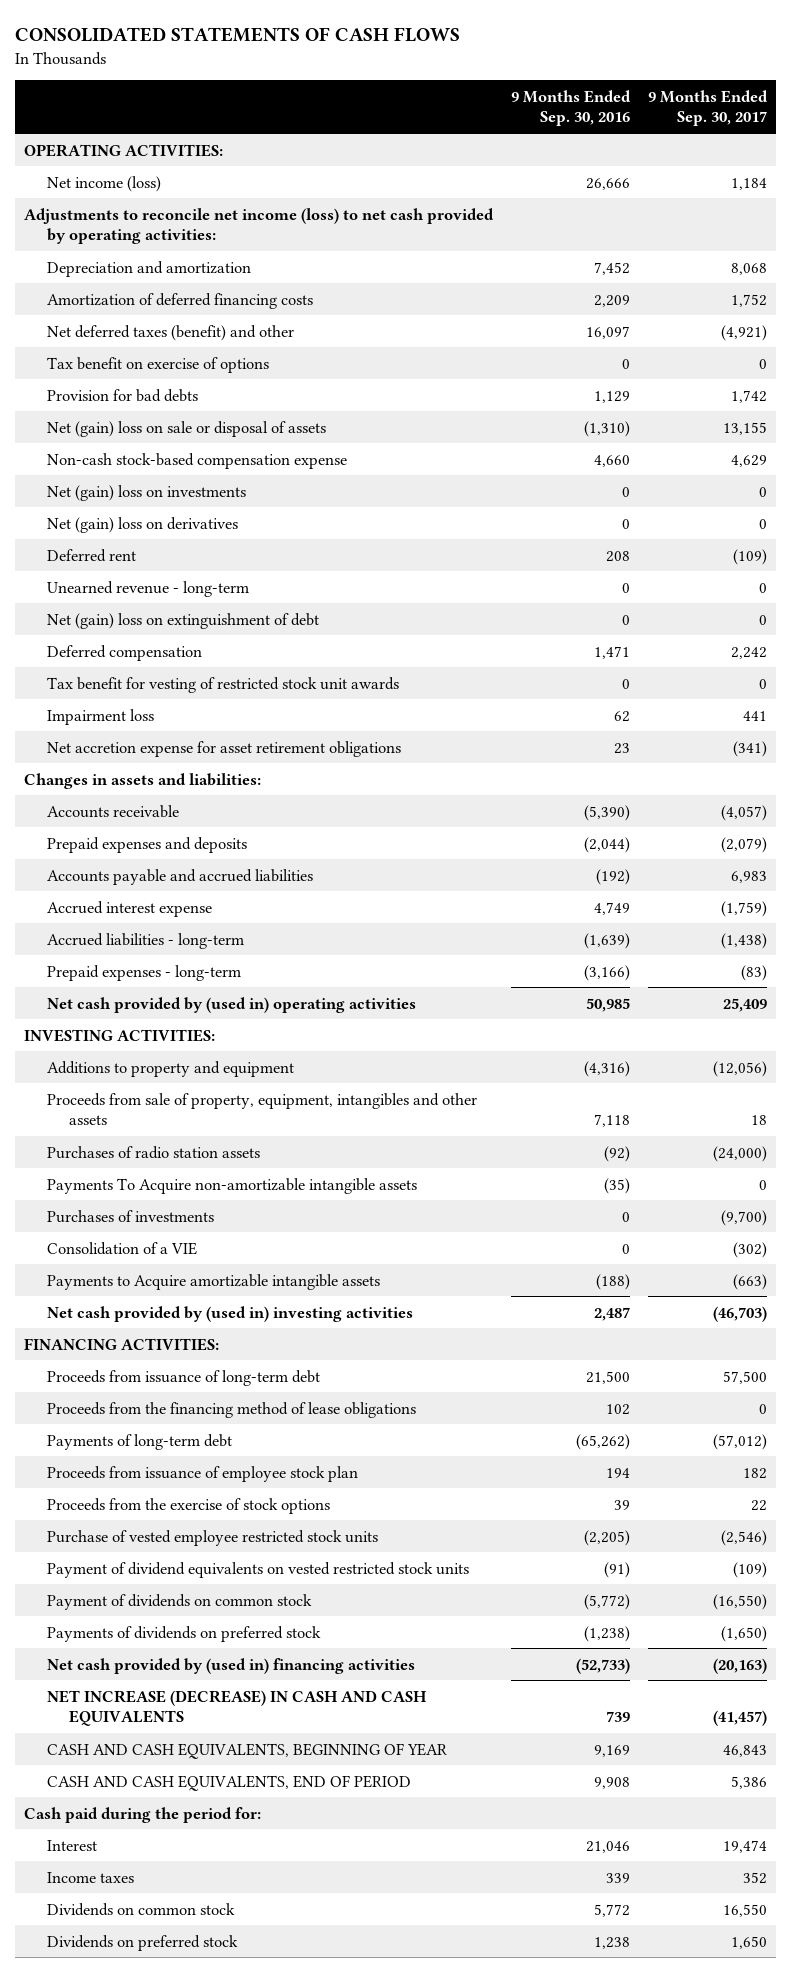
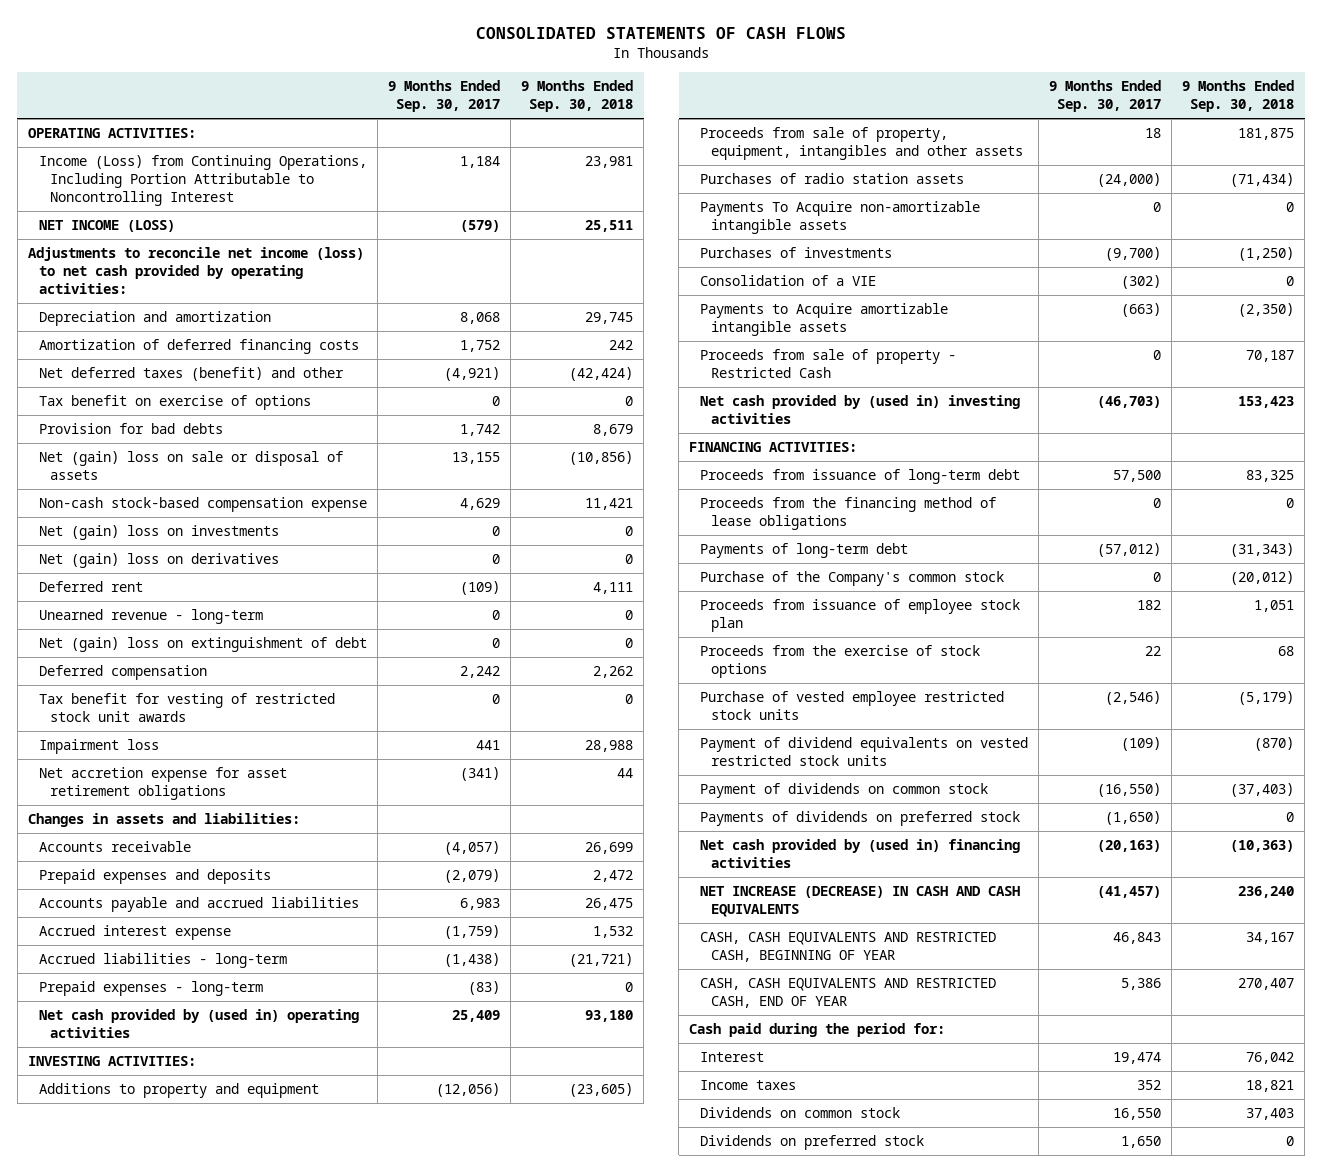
[511,90,632,127] 9 Months Ended Sep. 30, 2016 -> none
none -> [520,80,633,113] 9 Months Ended Sep. 30, 2018
none -> [38,154,367,207] Income (Loss) from Continuing Operations, Including Portion Attributable to Noncontrolling Interest
[46,175,161,192] Net income (loss) -> [38,219,175,232] NET INCOME (LOSS)
[731,177,768,190] 1,184 -> [459,219,500,232] (579)
none -> [700,348,957,378] Proceeds from sale of property - Restricted Cash
none -> [700,570,1005,586] Purchase of the Company's common stock
[46,1742,447,1759] CASH AND CASH EQUIVALENTS, BEGINNING OF YEAR -> [700,931,997,962] CASH, CASH EQUIVALENTS AND RESTRICTED CASH, BEGINNING OF YEAR
[46,1774,411,1791] CASH AND CASH EQUIVALENTS, END OF PERIOD -> [700,977,997,1008] CASH, CASH EQUIVALENTS AND RESTRICTED CASH, END OF YEAR

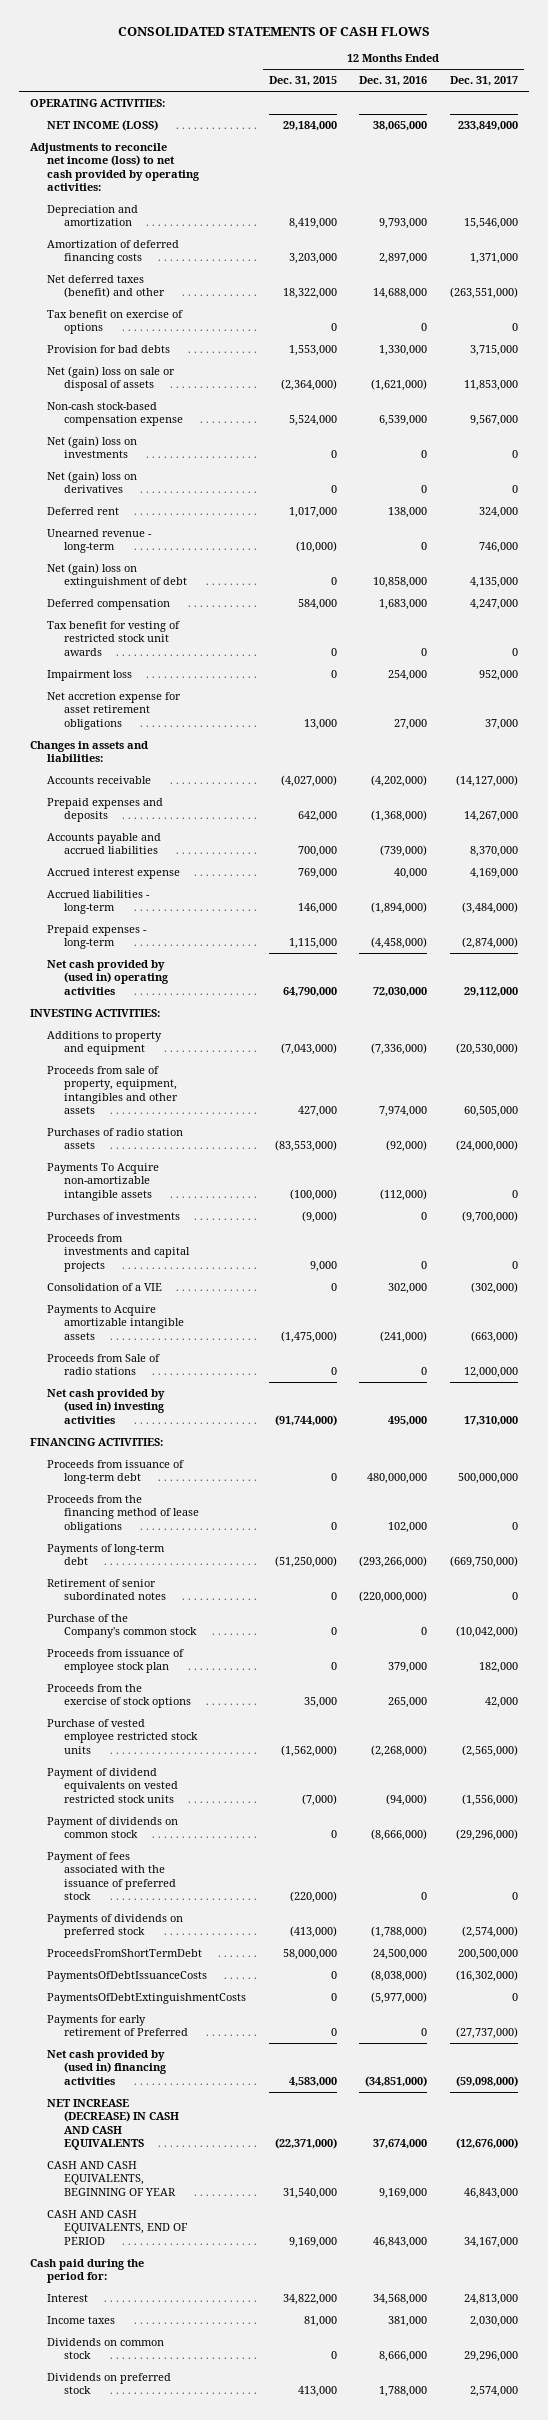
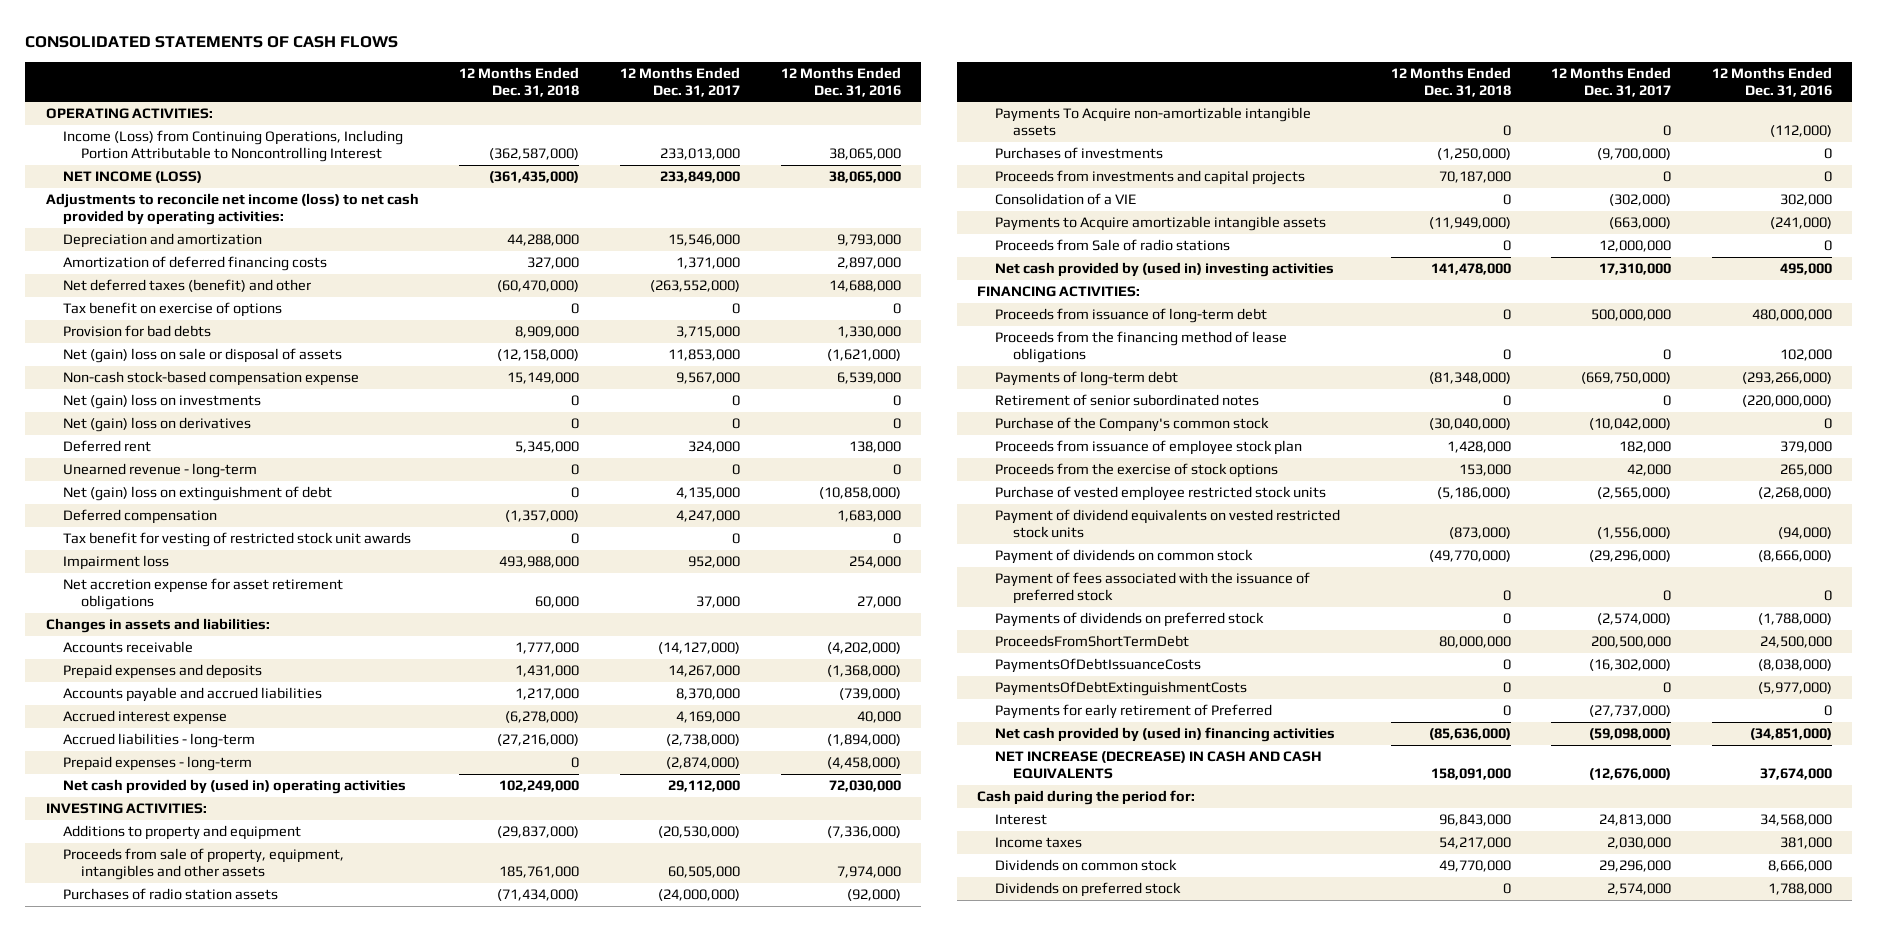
[268,76,337,87] Dec. 31, 2015 -> none
none -> [459,66,580,97] 12 Months Ended Dec. 31, 2018
none -> [63,129,404,162] Income (Loss) from Continuing Operations, Including Portion Attributable to Noncontrolling Interest
[449,287,518,300] (263,551,000) -> [649,279,740,292] (263,552,000)
[478,542,518,554] 746,000 -> [731,463,740,475] 0
[373,577,428,589] 10,858,000 -> [818,486,901,499] (10,858,000)
[461,902,518,915] (3,484,000) -> [665,733,740,746] (2,738,000)
[47,2161,176,2196] CASH AND CASH EQUIVALENTS, BEGINNING OF YEAR -> none
[47,2210,188,2245] CASH AND CASH EQUIVALENTS, END OF PERIOD -> none

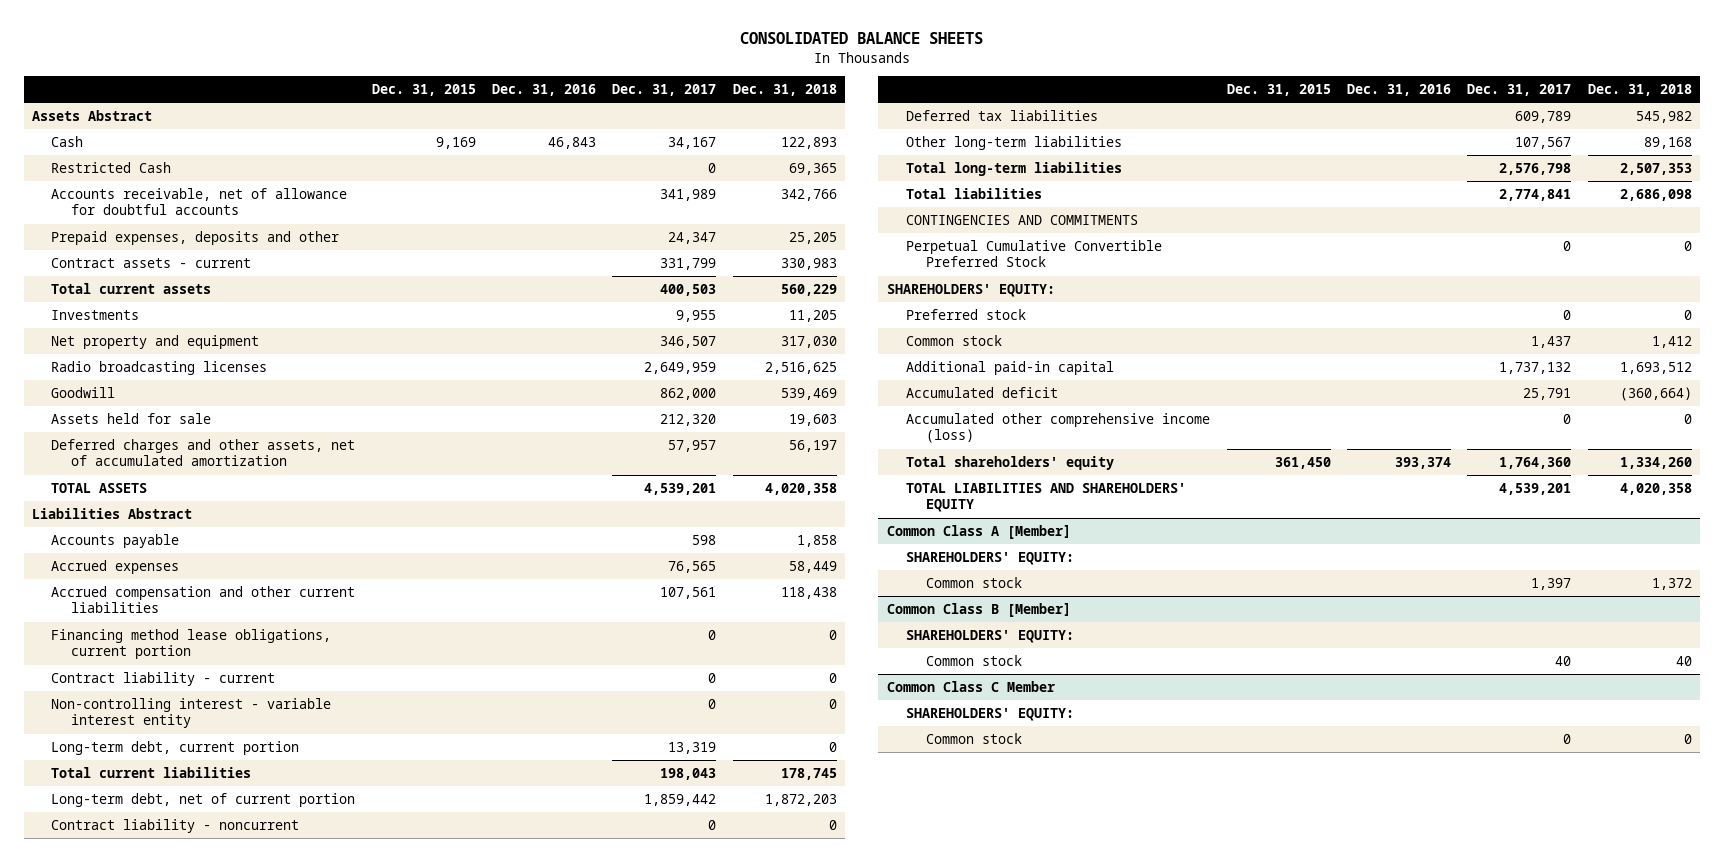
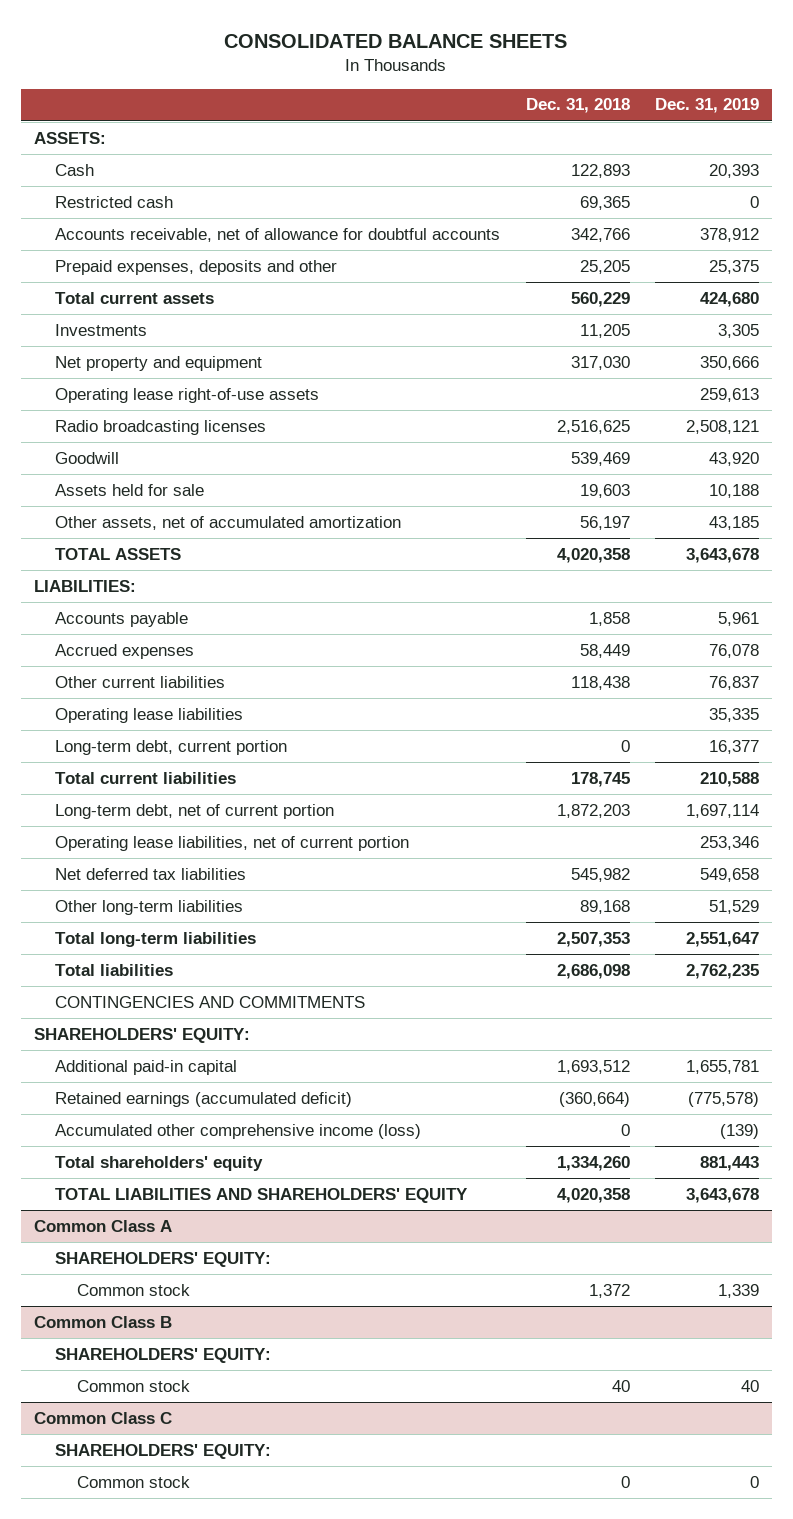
[371,84,476,97] Dec. 31, 2015 -> none
[492,84,597,97] Dec. 31, 2016 -> none
[612,84,717,97] Dec. 31, 2017 -> none
none -> [654,98,759,114] Dec. 31, 2019
[31,110,152,122] Assets Abstract -> [33,131,106,144] ASSETS:
[51,162,172,174] Restricted Cash -> [55,195,174,208] Restricted cash
[51,258,252,269] Contract assets - current -> none
none -> [55,387,320,403] Operating lease right-of-use assets
[51,439,356,467] Deferred charges and other assets, net of accumulated amortization -> [55,515,402,530] Other assets, net of accumulated amortization
[31,508,192,520] Liabilities Abstract -> [33,579,136,592] LIABILITIES:
[51,629,332,660] Financing method lease obligations, current portion -> none
[51,672,276,687] Contract liability - current -> none
[51,698,332,729] Non-controlling interest - variable interest entity -> none
[51,586,356,614] Accrued compensation and other current liabilities -> [55,675,226,688] Other current liabilities
none -> [55,707,244,723] Operating lease liabilities
[51,819,300,834] Contract liability - noncurrent -> none
none -> [55,835,410,851] Operating lease liabilities, net of current portion
[906,110,1099,122] Deferred tax liabilities -> [55,867,247,880] Net deferred tax liabilities
[906,240,1163,268] Perpetual Cumulative Convertible Preferred Stock -> none
[906,309,1027,321] Preferred stock -> none
[906,335,1003,347] Common stock -> none
[906,387,1059,399] Accumulated deficit -> [55,1091,353,1107] Retained earnings (accumulated deficit)
[886,525,1071,540] Common Class A [Member] -> [33,1219,172,1232] Common Class A
[886,603,1071,618] Common Class B [Member] -> [33,1315,172,1328] Common Class B
[886,681,1055,693] Common Class C Member -> [33,1411,172,1424] Common Class C

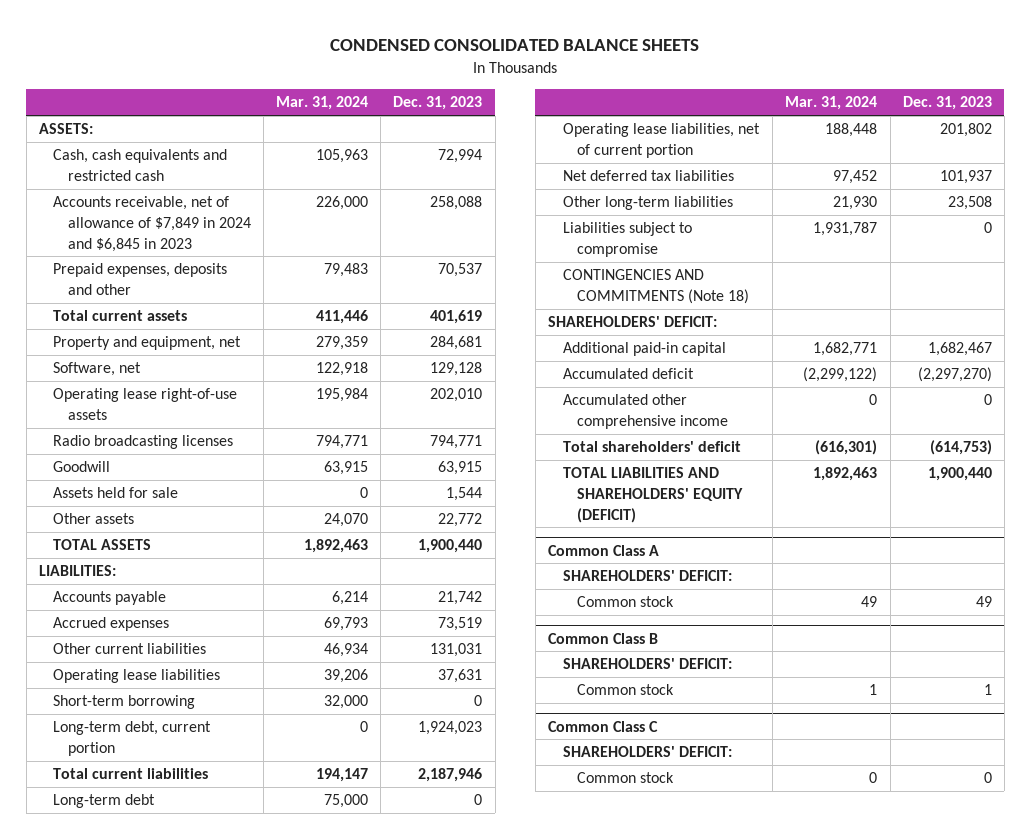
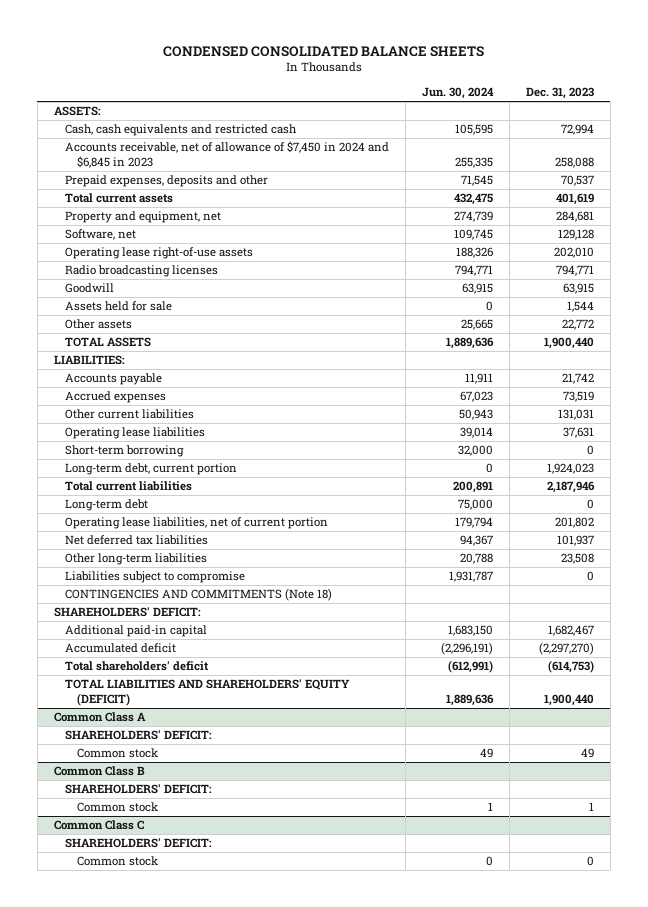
[276,96,369,111] Mar. 31, 2024 -> none
none -> [422,87,495,100] Jun. 30, 2024
[53,196,251,252] Accounts receivable, net of allowance of $7,849 in 2024 and $6,845 in 2023 -> [65,141,390,169] Accounts receivable, net of allowance of $7,450 in 2024 and $6,845 in 2023
[562,394,729,429] Accumulated other comprehensive income -> none

